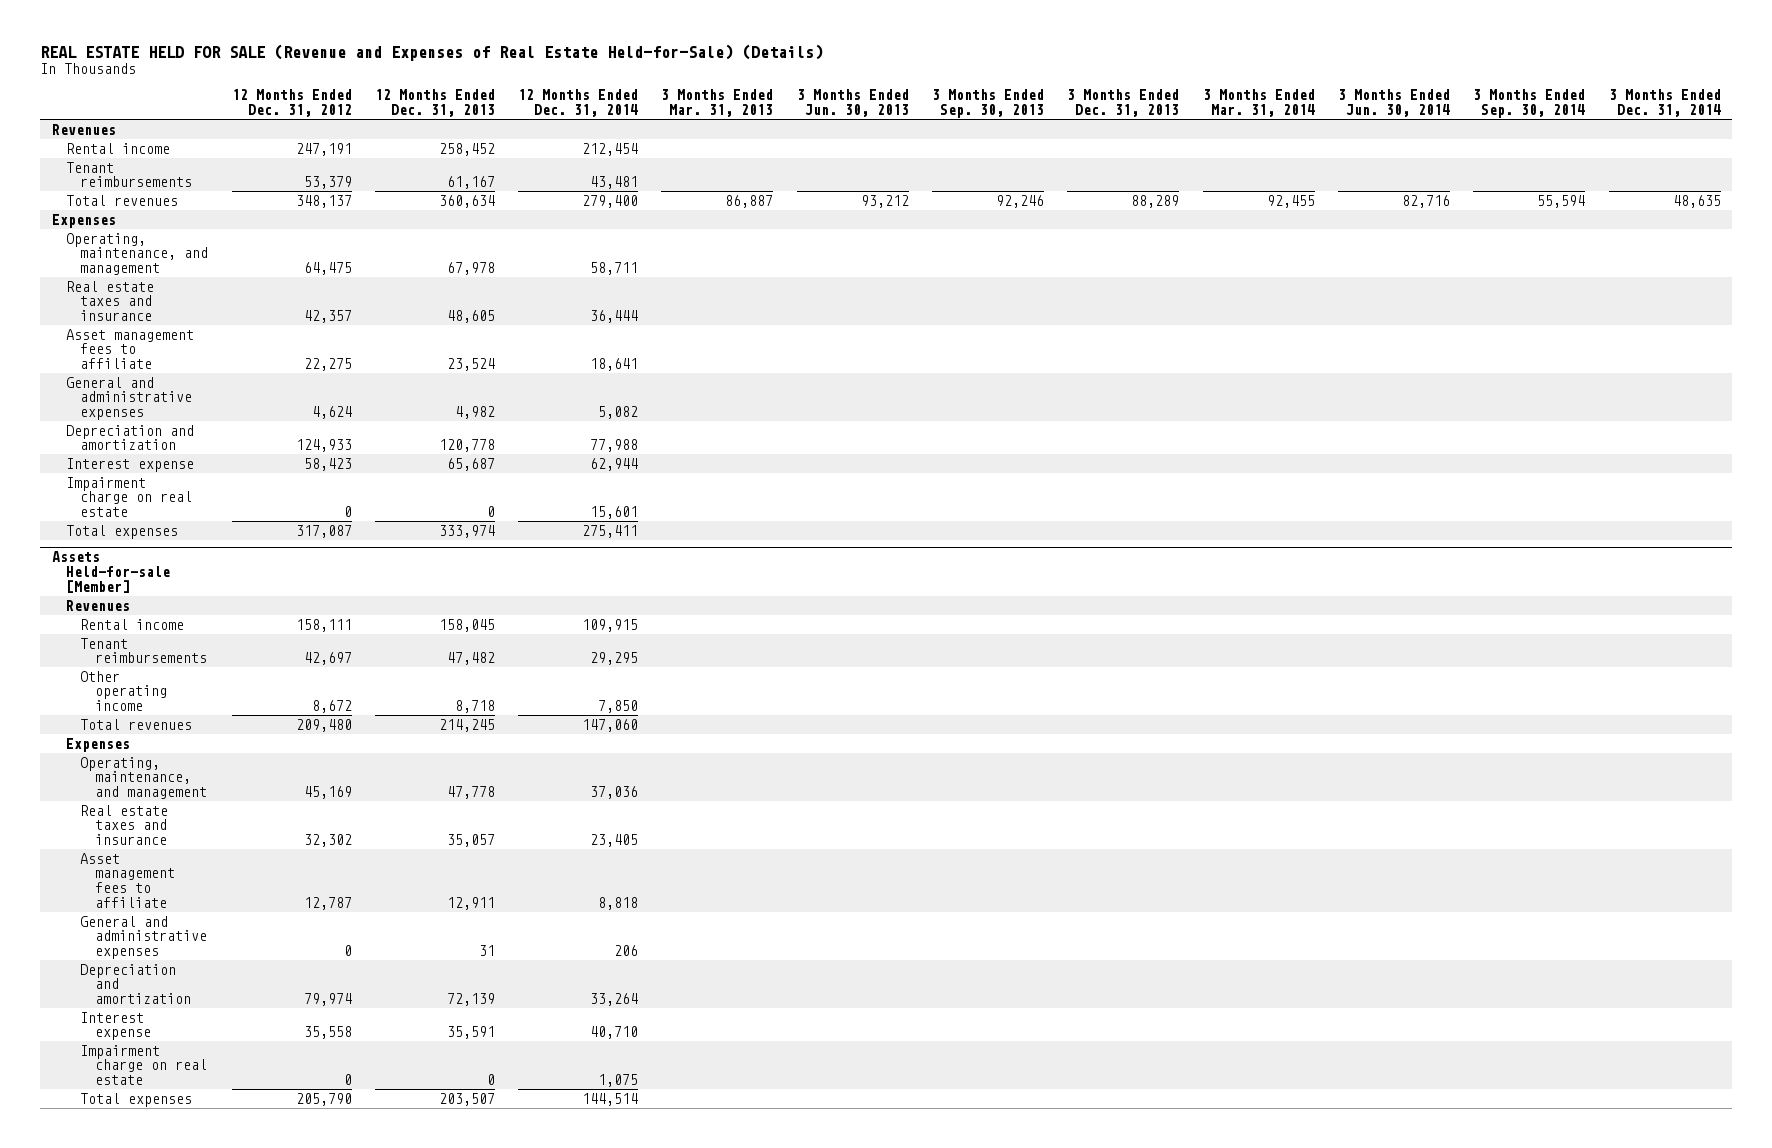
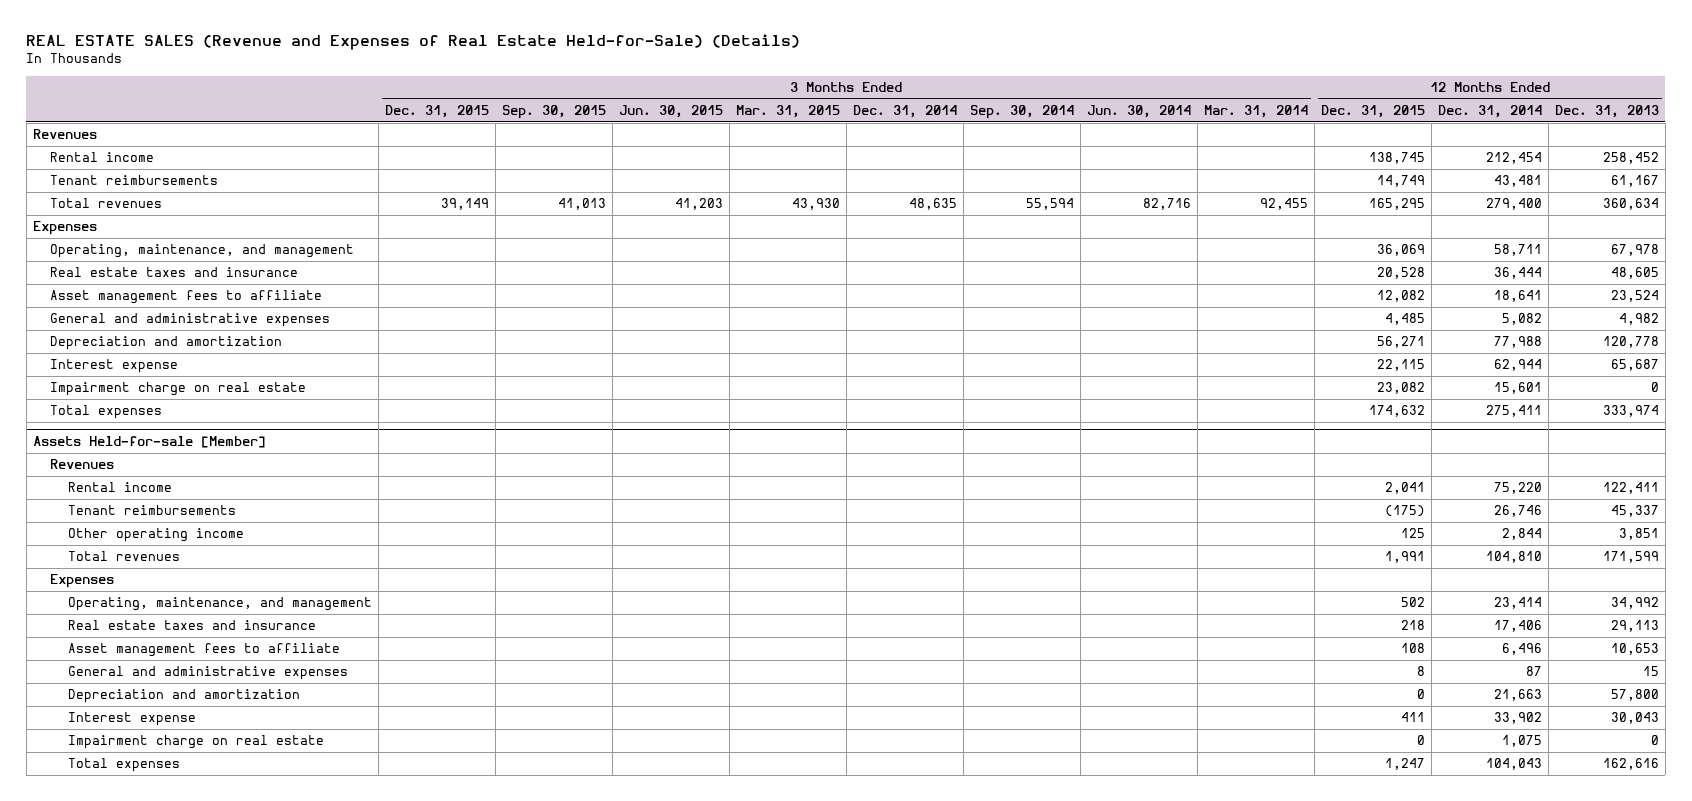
[40,44,824,62] REAL ESTATE HELD FOR SALE (Revenue and Expenses of Real Estate Held-for-Sale) (Details) -> [26,34,801,51] REAL ESTATE SALES (Revenue and Expenses of Real Estate Held-for-Sale) (Details)
[231,89,352,118] 12 Months Ended Dec. 31, 2012 -> none
[661,89,774,118] 3 Months Ended Mar. 31, 2013 -> none
[796,89,909,118] 3 Months Ended Jun. 30, 2013 -> none
[932,89,1045,119] 3 Months Ended Sep. 30, 2013 -> none
[1067,89,1180,118] 3 Months Ended Dec. 31, 2013 -> none
none -> [384,104,489,118] Dec. 31, 2015
none -> [501,104,606,119] Sep. 30, 2015
none -> [618,104,723,118] Jun. 30, 2015
none -> [735,104,840,118] Mar. 31, 2015
none -> [1320,104,1425,118] Dec. 31, 2015
[438,618,495,632] 158,045 -> [1602,482,1659,495] 122,411
[582,618,639,632] 109,915 -> [1493,482,1542,495] 75,220
[446,652,495,666] 47,482 -> [1610,505,1659,518] 45,337
[590,652,639,666] 29,295 -> [1493,505,1542,518] 26,746
[454,700,495,714] 8,718 -> [1618,528,1659,541] 3,851
[598,700,639,714] 7,850 -> [1501,528,1542,541] 2,844
[438,718,495,732] 214,245 -> [1602,551,1659,564] 171,599
[582,718,639,732] 147,060 -> [1485,551,1542,564] 104,810
[446,786,495,800] 47,778 -> [1610,597,1659,610] 34,992
[590,786,639,800] 37,036 -> [1493,597,1542,610] 23,414
[446,834,495,848] 35,057 -> [1610,620,1659,633] 29,113
[590,834,639,848] 23,405 -> [1493,620,1542,633] 17,406
[446,897,495,911] 12,911 -> [1610,643,1659,656] 10,653
[598,897,639,911] 8,818 -> [1501,643,1542,656] 6,496
[478,945,495,957] 31 -> [1642,666,1659,677] 15
[614,945,639,957] 206 -> [1525,666,1542,677] 87
[446,993,495,1007] 72,139 -> [1610,689,1659,702] 57,800
[590,993,639,1007] 33,264 -> [1493,689,1542,702] 21,663
[446,1026,495,1040] 35,591 -> [1610,712,1659,725] 30,043
[590,1026,639,1040] 40,710 -> [1493,712,1542,725] 33,902
[438,1092,495,1106] 203,507 -> [1602,758,1659,771] 162,616
[582,1092,639,1106] 144,514 -> [1485,758,1542,771] 104,043

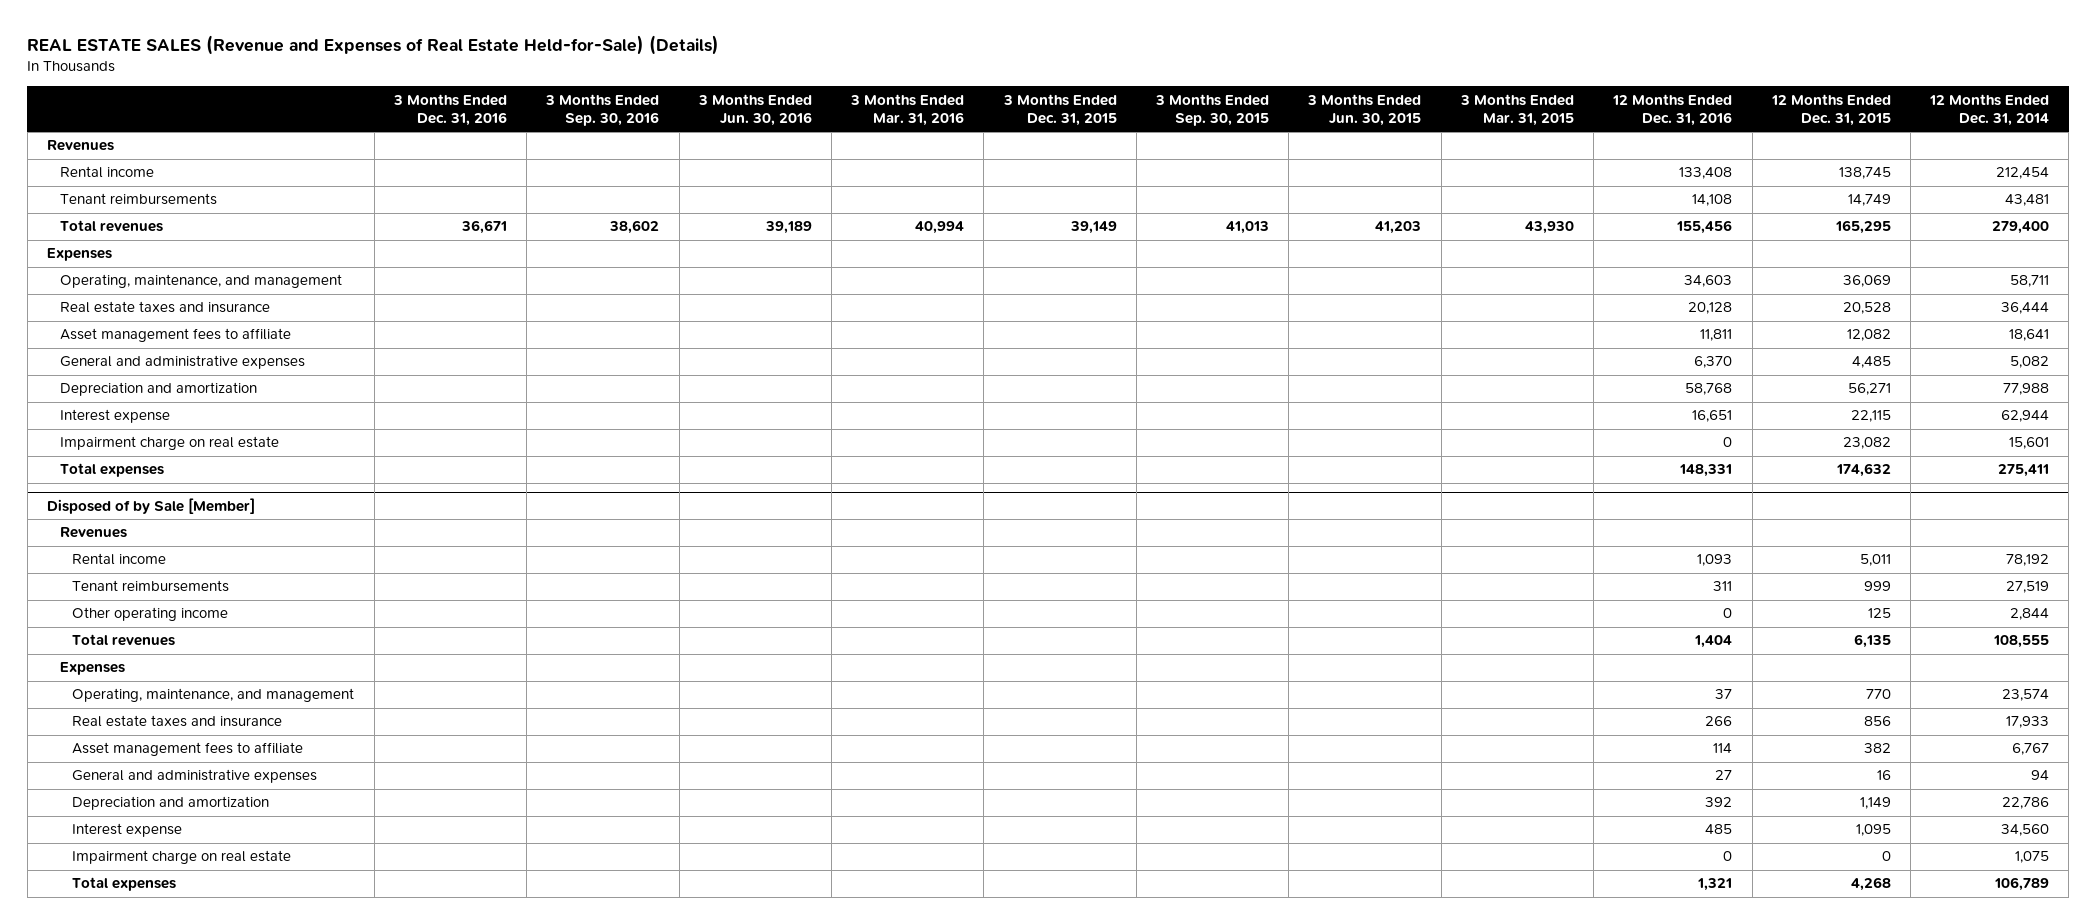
[852,104,957,118] Dec. 31, 2014 -> none
[969,104,1074,119] Sep. 30, 2014 -> none
[1086,104,1191,118] Jun. 30, 2014 -> none
[1203,104,1308,118] Mar. 31, 2014 -> none
[1554,104,1659,118] Dec. 31, 2013 -> none
none -> [392,93,507,127] 3 Months Ended Dec. 31, 2016
none -> [545,93,660,127] 3 Months Ended Sep. 30, 2016
none -> [697,93,812,127] 3 Months Ended Jun. 30, 2016
none -> [850,93,965,127] 3 Months Ended Mar. 31, 2016
none -> [1612,93,1733,127] 12 Months Ended Dec. 31, 2016
[32,435,266,448] Assets Held-for-sale [Member] -> none
none -> [47,497,256,514] Disposed of by Sale [Member]
[1384,482,1425,495] 2,041 -> [1859,554,1891,567] 5,011
[1493,482,1542,495] 75,220 -> [2006,554,2050,567] 78,192
[1384,505,1425,518] (175) -> [1863,581,1891,592] 999
[1493,505,1542,518] 26,746 -> [2006,581,2050,594] 27,519
[1384,551,1425,564] 1,991 -> [1853,634,1891,649] 6,135
[1485,551,1542,564] 104,810 -> [1993,635,2050,649] 108,555
[1400,597,1425,608] 502 -> [1865,689,1891,700] 770
[1493,597,1542,610] 23,414 -> [2002,689,2050,702] 23,574
[1400,620,1425,631] 218 -> [1863,716,1891,727] 856
[1493,620,1542,633] 17,406 -> [2006,716,2050,729] 17,933
[1400,643,1425,654] 108 -> [1863,743,1891,754] 382
[1501,643,1542,656] 6,496 -> [2012,743,2050,756] 6,767
[1416,666,1425,677] 8 -> [1876,770,1891,781] 16
[1525,666,1542,677] 87 -> [2031,770,2050,781] 94
[1416,689,1425,700] 0 -> [1859,797,1891,810] 1,149
[1493,689,1542,702] 21,663 -> [2002,797,2050,810] 22,786
[1400,712,1425,723] 411 -> [1855,824,1891,837] 1,095
[1493,712,1542,725] 33,902 -> [2001,824,2050,837] 34,560
[1384,758,1425,771] 1,247 -> [1850,877,1891,892] 4,268
[1485,758,1542,771] 104,043 -> [1994,877,2050,892] 106,789

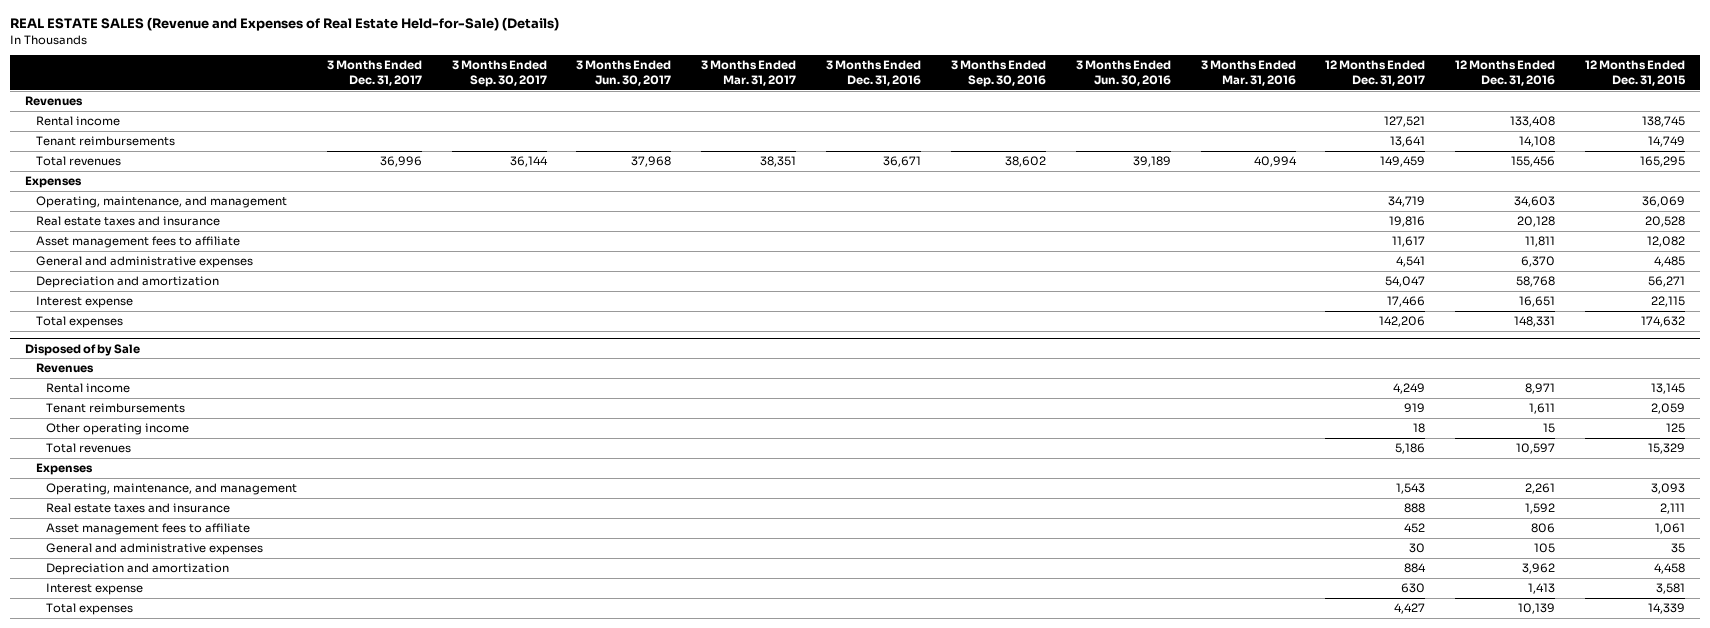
[1002,93,1117,127] 3 Months Ended Dec. 31, 2015 -> none
[1155,93,1270,127] 3 Months Ended Sep. 30, 2015 -> none
[1307,93,1422,127] 3 Months Ended Jun. 30, 2015 -> none
[1459,93,1574,127] 3 Months Ended Mar. 31, 2015 -> none
[1929,93,2050,127] 12 Months Ended Dec. 31, 2014 -> none
none -> [326,60,422,86] 3 Months Ended Dec. 31, 2017
none -> [451,60,547,87] 3 Months Ended Sep. 30, 2017
none -> [576,60,672,86] 3 Months Ended Jun. 30, 2017
none -> [701,60,797,86] 3 Months Ended Mar. 31, 2017
none -> [1325,60,1426,86] 12 Months Ended Dec. 31, 2017
[59,436,279,451] Impairment charge on real estate -> none
[47,497,256,514] Disposed of by Sale [Member] -> [25,343,141,356] Disposed of by Sale
[1697,554,1733,567] 1,093 -> [1525,383,1556,395] 8,971
[1859,554,1891,567] 5,011 -> [1651,383,1686,395] 13,145
[1713,581,1733,592] 311 -> [1529,403,1556,415] 1,611
[1863,581,1891,592] 999 -> [1651,403,1686,415] 2,059
[1723,608,1733,619] 0 -> [1543,423,1556,434] 15
[1694,635,1733,649] 1,404 -> [1516,443,1556,455] 10,597
[1853,634,1891,649] 6,135 -> [1648,443,1686,455] 15,329
[72,850,292,865] Impairment charge on real estate -> none
[1715,689,1733,700] 37 -> [1525,483,1556,495] 2,261
[1865,689,1891,700] 770 -> [1651,483,1686,495] 3,093
[1705,716,1733,727] 266 -> [1525,503,1556,515] 1,592
[1863,716,1891,727] 856 -> [1660,503,1686,515] 2,111
[1713,743,1733,754] 114 -> [1531,523,1556,534] 806
[1863,743,1891,754] 382 -> [1655,523,1686,535] 1,061
[1715,770,1733,781] 27 -> [1534,543,1556,554] 105
[1876,770,1891,781] 16 -> [1671,543,1686,554] 35
[1705,797,1733,808] 392 -> [1522,563,1556,575] 3,962
[1859,797,1891,810] 1,149 -> [1654,563,1686,575] 4,458
[1705,824,1733,835] 485 -> [1528,583,1556,595] 1,413
[1855,824,1891,837] 1,095 -> [1656,583,1686,595] 3,581
[1697,878,1733,892] 1,321 -> [1518,603,1556,615] 10,139
[1850,877,1891,892] 4,268 -> [1648,603,1686,615] 14,339

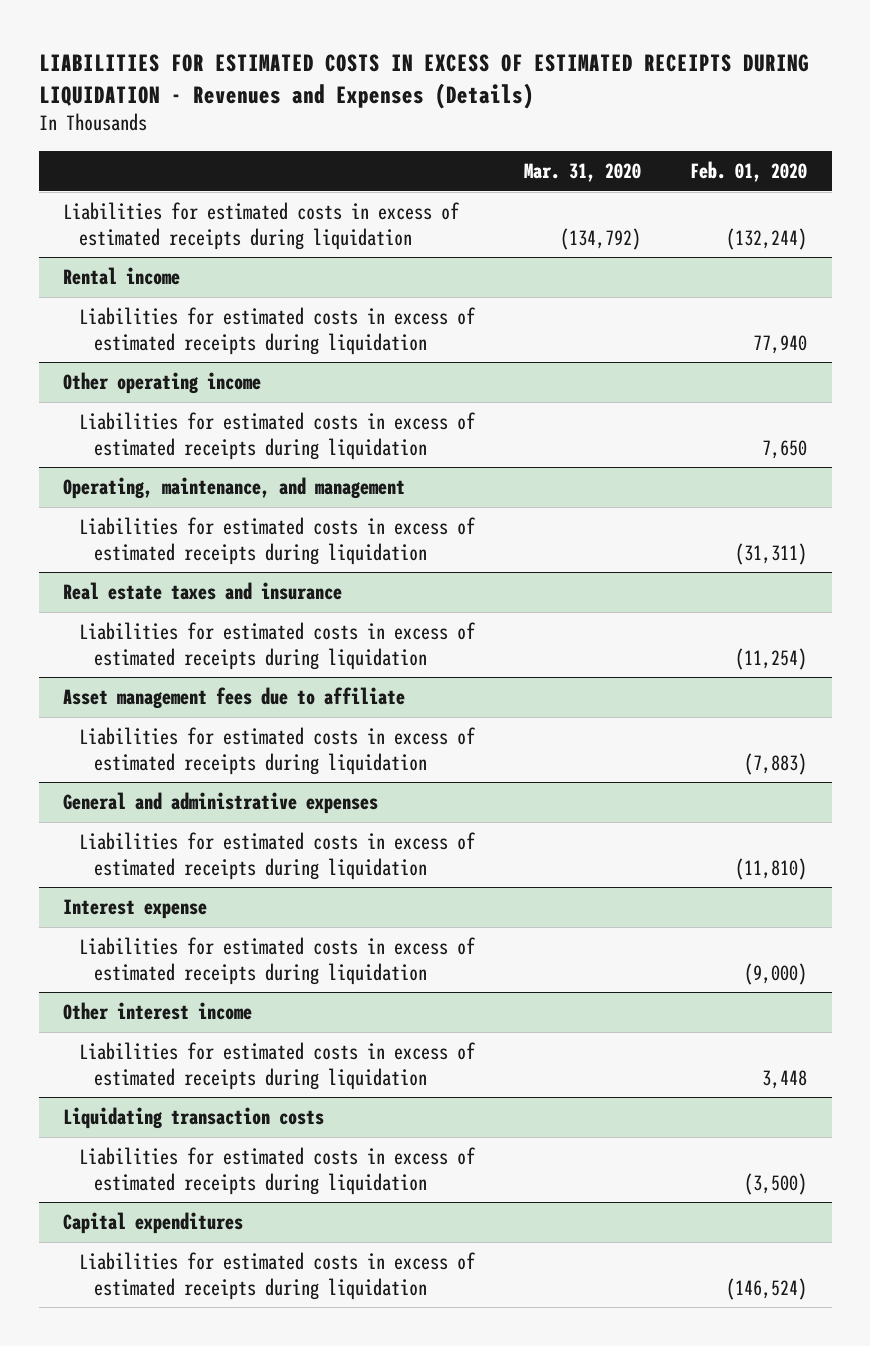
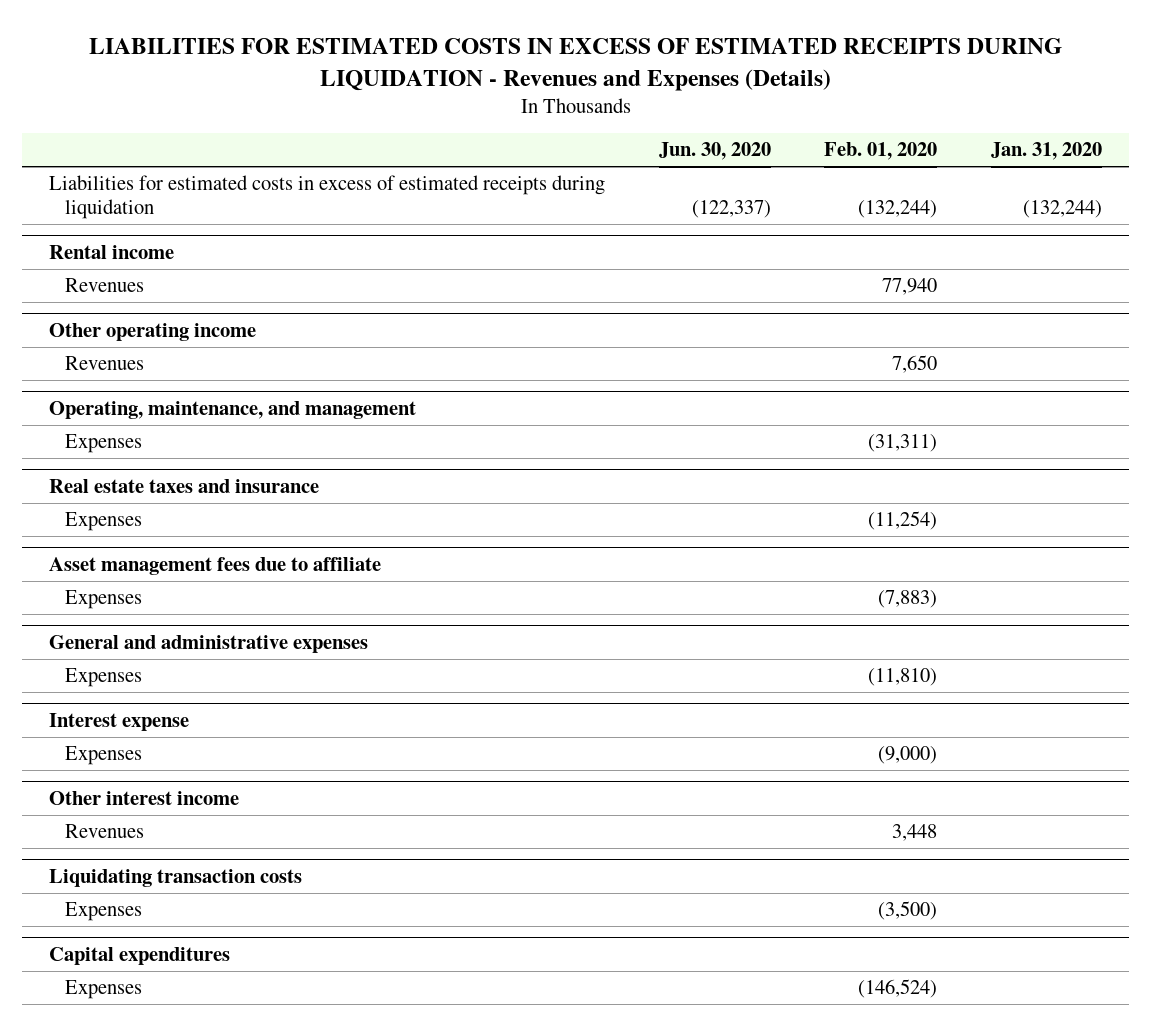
[523,162,641,182] Mar. 31, 2020 -> none
none -> [658,142,771,161] Jun. 30, 2020
none -> [991,142,1103,161] Jan. 31, 2020
[78,306,476,355] Liabilities for estimated costs in excess of estimated receipts during liquidation -> [65,278,145,293] Revenues
[78,411,476,460] Liabilities for estimated costs in excess of estimated receipts during liquidation -> [65,356,145,371] Revenues
[78,516,476,565] Liabilities for estimated costs in excess of estimated receipts during liquidation -> [65,434,143,454] Expenses
[78,621,476,670] Liabilities for estimated costs in excess of estimated receipts during liquidation -> [65,512,143,532] Expenses
[78,726,476,775] Liabilities for estimated costs in excess of estimated receipts during liquidation -> [65,590,143,610] Expenses
[78,831,476,880] Liabilities for estimated costs in excess of estimated receipts during liquidation -> [65,668,143,688] Expenses
[78,936,476,985] Liabilities for estimated costs in excess of estimated receipts during liquidation -> none
none -> [65,746,143,766] Expenses
[78,1041,476,1090] Liabilities for estimated costs in excess of estimated receipts during liquidation -> [65,824,145,839] Revenues
[78,1146,476,1195] Liabilities for estimated costs in excess of estimated receipts during liquidation -> none
none -> [65,902,143,922] Expenses
[78,1251,476,1300] Liabilities for estimated costs in excess of estimated receipts during liquidation -> [65,980,143,1000] Expenses

